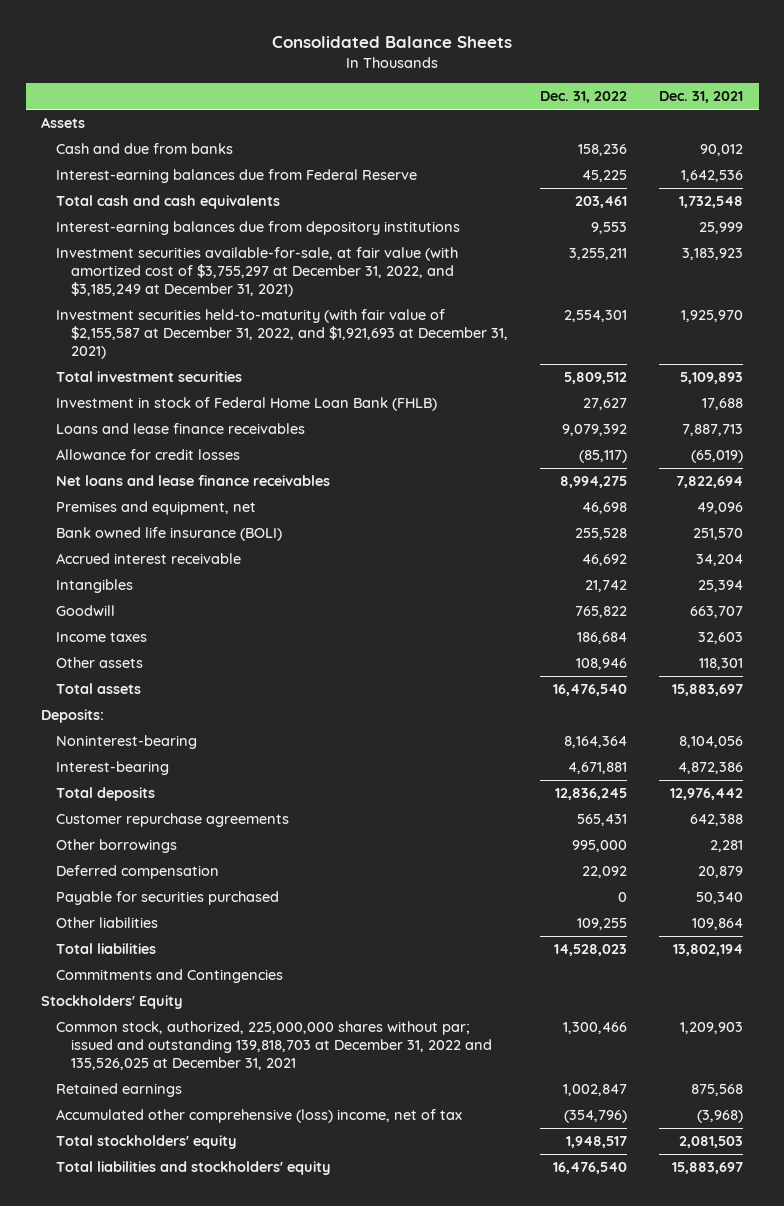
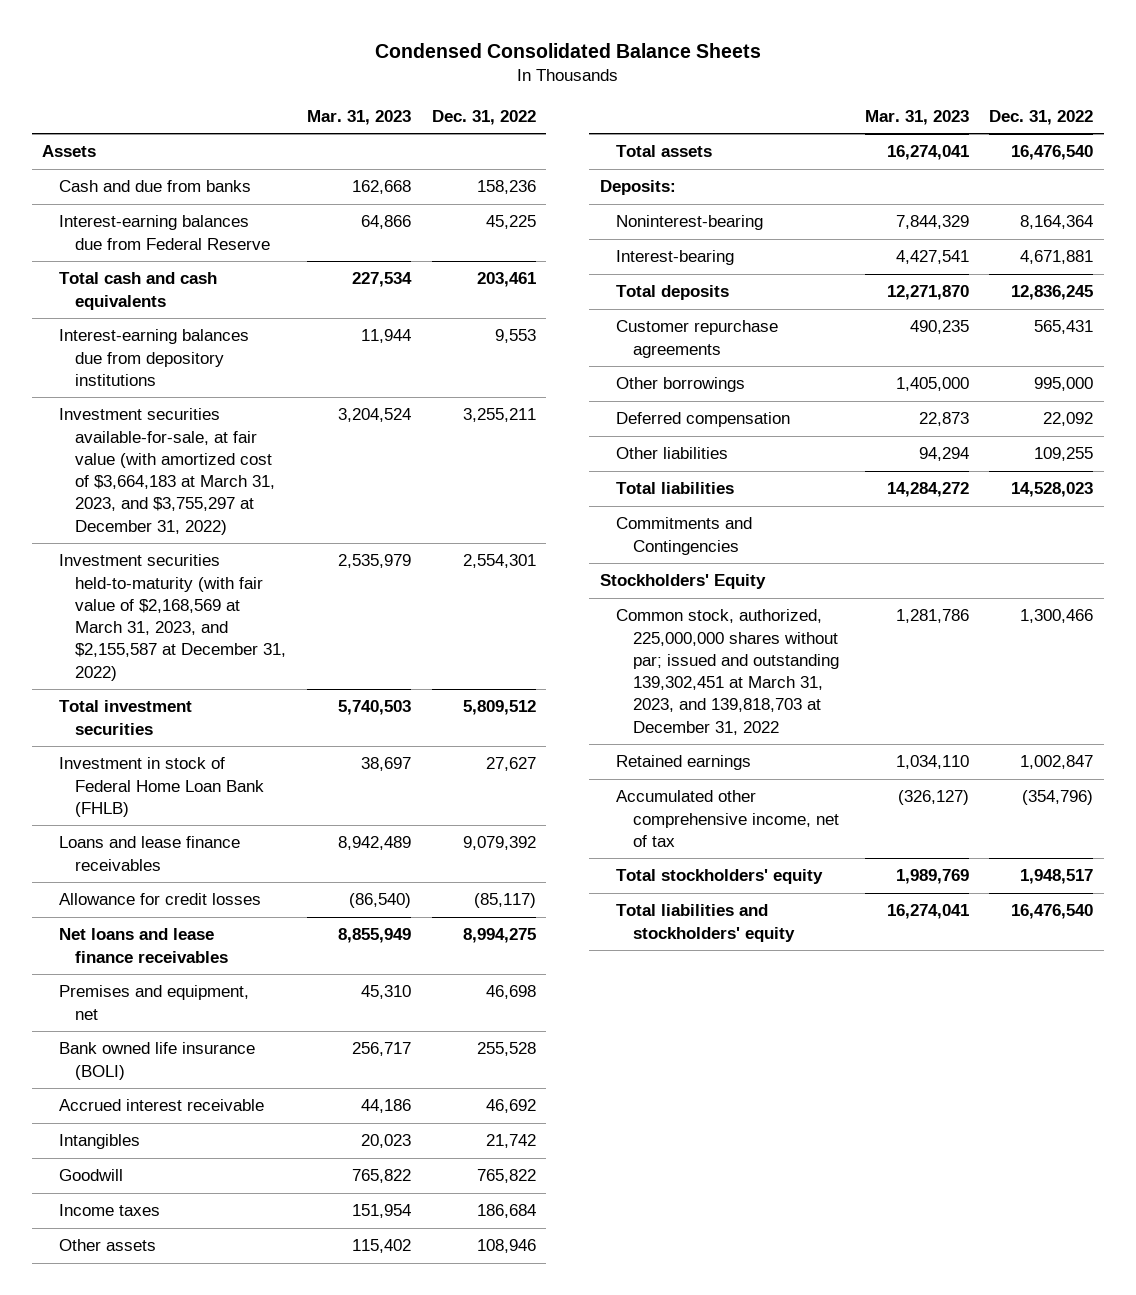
[272,36,513,49] Consolidated Balance Sheets -> [374,43,761,59] Condensed Consolidated Balance Sheets
[658,91,743,104] Dec. 31, 2021 -> none
none -> [307,109,412,125] Mar. 31, 2023
[56,247,459,297] Investment securities available-for-sale, at fair value (with amortized cost of $3,755,297 at December 31, 2022, and $3,185,249 at December 31, 2021) -> [58,408,276,535] Investment securities available-for-sale, at fair value (with amortized cost of $3,664,183 at March 31, 2023, and $3,755,297 at December 31, 2022)
[56,309,509,359] Investment securities held-to-maturity (with fair value of $2,155,587 at December 31, 2022, and $1,921,693 at December 31, 2021) -> [58,554,287,681] Investment securities held-to-maturity (with fair value of $2,168,569 at March 31, 2023, and $2,155,587 at December 31, 2022)
[56,891,280,906] Payable for securities purchased -> none
[56,1021,493,1070] Common stock, authorized, 225,000,000 shares without par; issued and outstanding 139,818,703 at December 31, 2022 and 135,526,025 at December 31, 2021 -> [616,609,839,735] Common stock, authorized, 225,000,000 shares without par; issued and outstanding 139,302,451 at March 31, 2023, and 139,818,703 at December 31, 2022
[56,1109,463,1124] Accumulated other comprehensive (loss) income, net of tax -> [616,790,839,847] Accumulated other comprehensive income, net of tax

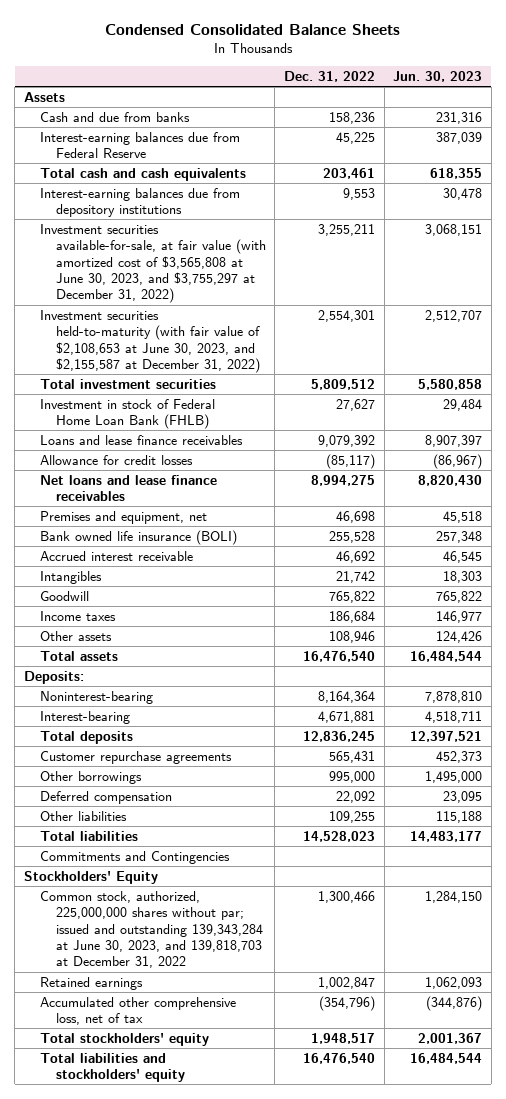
[307,109,412,125] Mar. 31, 2023 -> none
none -> [393,70,483,82] Jun. 30, 2023
[58,408,276,535] Investment securities available-for-sale, at fair value (with amortized cost of $3,664,183 at March 31, 2023, and $3,755,297 at December 31, 2022) -> [39,223,266,304] Investment securities available-for-sale, at fair value (with amortized cost of $3,565,808 at June 30, 2023, and $3,755,297 at December 31, 2022)
[58,554,287,681] Investment securities held-to-maturity (with fair value of $2,168,569 at March 31, 2023, and $2,155,587 at December 31, 2022) -> [39,309,260,373] Investment securities held-to-maturity (with fair value of $2,108,653 at June 30, 2023, and $2,155,587 at December 31, 2022)
[616,609,839,735] Common stock, authorized, 225,000,000 shares without par; issued and outstanding 139,302,451 at March 31, 2023, and 139,818,703 at December 31, 2022 -> [39,890,263,969] Common stock, authorized, 225,000,000 shares without par; issued and outstanding 139,343,284 at June 30, 2023, and 139,818,703 at December 31, 2022
[616,790,839,847] Accumulated other comprehensive income, net of tax -> [39,996,236,1026] Accumulated other comprehensive loss, net of tax

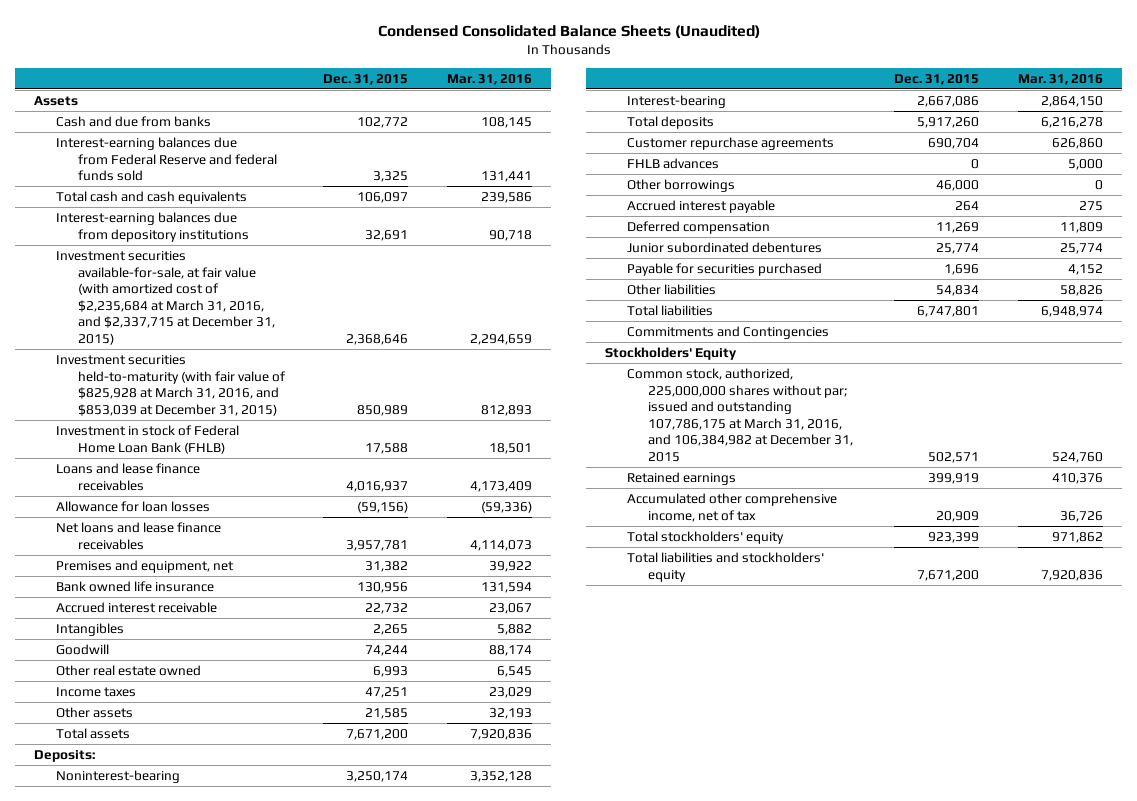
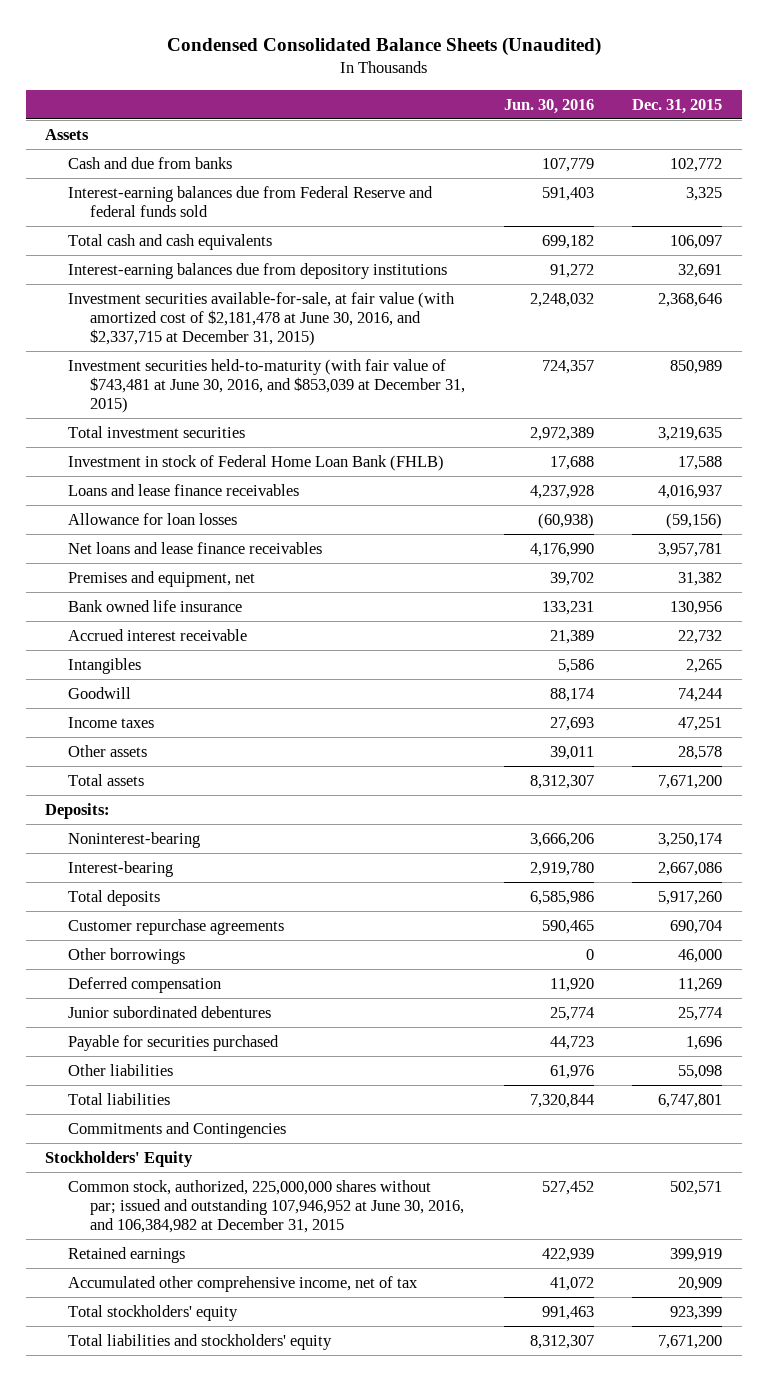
[447,73,533,85] Mar. 31, 2016 -> none
none -> [503,98,594,114] Jun. 30, 2016
[55,250,275,345] Investment securities available-for-sale, at fair value (with amortized cost of $2,235,684 at March 31, 2016, and $2,337,715 at December 31, 2015) -> [67,291,455,346] Investment securities available-for-sale, at fair value (with amortized cost of $2,181,478 at June 30, 2016, and $2,337,715 at December 31, 2015)
[55,354,286,416] Investment securities held-to-maturity (with fair value of $825,928 at March 31, 2016, and $853,039 at December 31, 2015) -> [67,358,466,413] Investment securities held-to-maturity (with fair value of $743,481 at June 30, 2016, and $853,039 at December 31, 2015)
none -> [67,425,245,438] Total investment securities
[55,664,201,676] Other real estate owned -> none
[365,707,409,719] 21,585 -> [678,745,723,760] 28,578
[626,157,719,169] FHLB advances -> none
[626,199,775,213] Accrued interest payable -> none
[936,284,980,296] 54,834 -> [678,1064,723,1079] 55,098
[626,367,854,462] Common stock, authorized, 225,000,000 shares without par; issued and outstanding 107,786,175 at March 31, 2016, and 106,384,982 at December 31, 2015 -> [67,1179,465,1233] Common stock, authorized, 225,000,000 shares without par; issued and outstanding 107,946,952 at June 30, 2016, and 106,384,982 at December 31, 2015

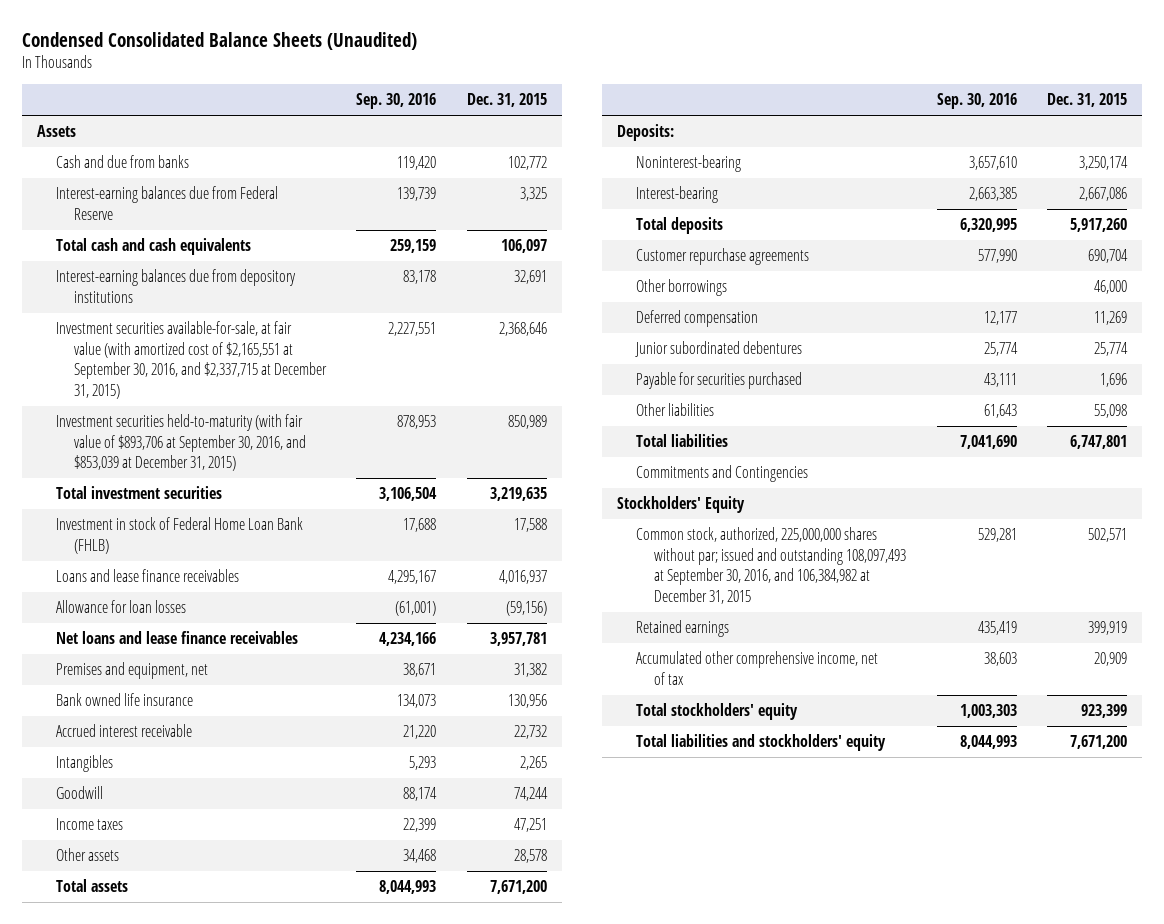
[503,98,594,114] Jun. 30, 2016 -> none
none -> [356,93,437,110] Sep. 30, 2016
[67,185,433,217] Interest-earning balances due from Federal Reserve and federal funds sold -> [55,186,278,220] Interest-earning balances due from Federal Reserve
[67,291,455,346] Investment securities available-for-sale, at fair value (with amortized cost of $2,181,478 at June 30, 2016, and $2,337,715 at December 31, 2015) -> [55,321,327,399] Investment securities available-for-sale, at fair value (with amortized cost of $2,165,551 at September 30, 2016, and $2,337,715 at December 31, 2015)
[67,358,466,413] Investment securities held-to-maturity (with fair value of $743,481 at June 30, 2016, and $853,039 at December 31, 2015) -> [55,414,306,472] Investment securities held-to-maturity (with fair value of $893,706 at September 30, 2016, and $853,039 at December 31, 2015)
[67,1179,465,1233] Common stock, authorized, 225,000,000 shares without par; issued and outstanding 107,946,952 at June 30, 2016, and 106,384,982 at December 31, 2015 -> [635,527,907,604] Common stock, authorized, 225,000,000 shares without par; issued and outstanding 108,097,493 at September 30, 2016, and 106,384,982 at December 31, 2015

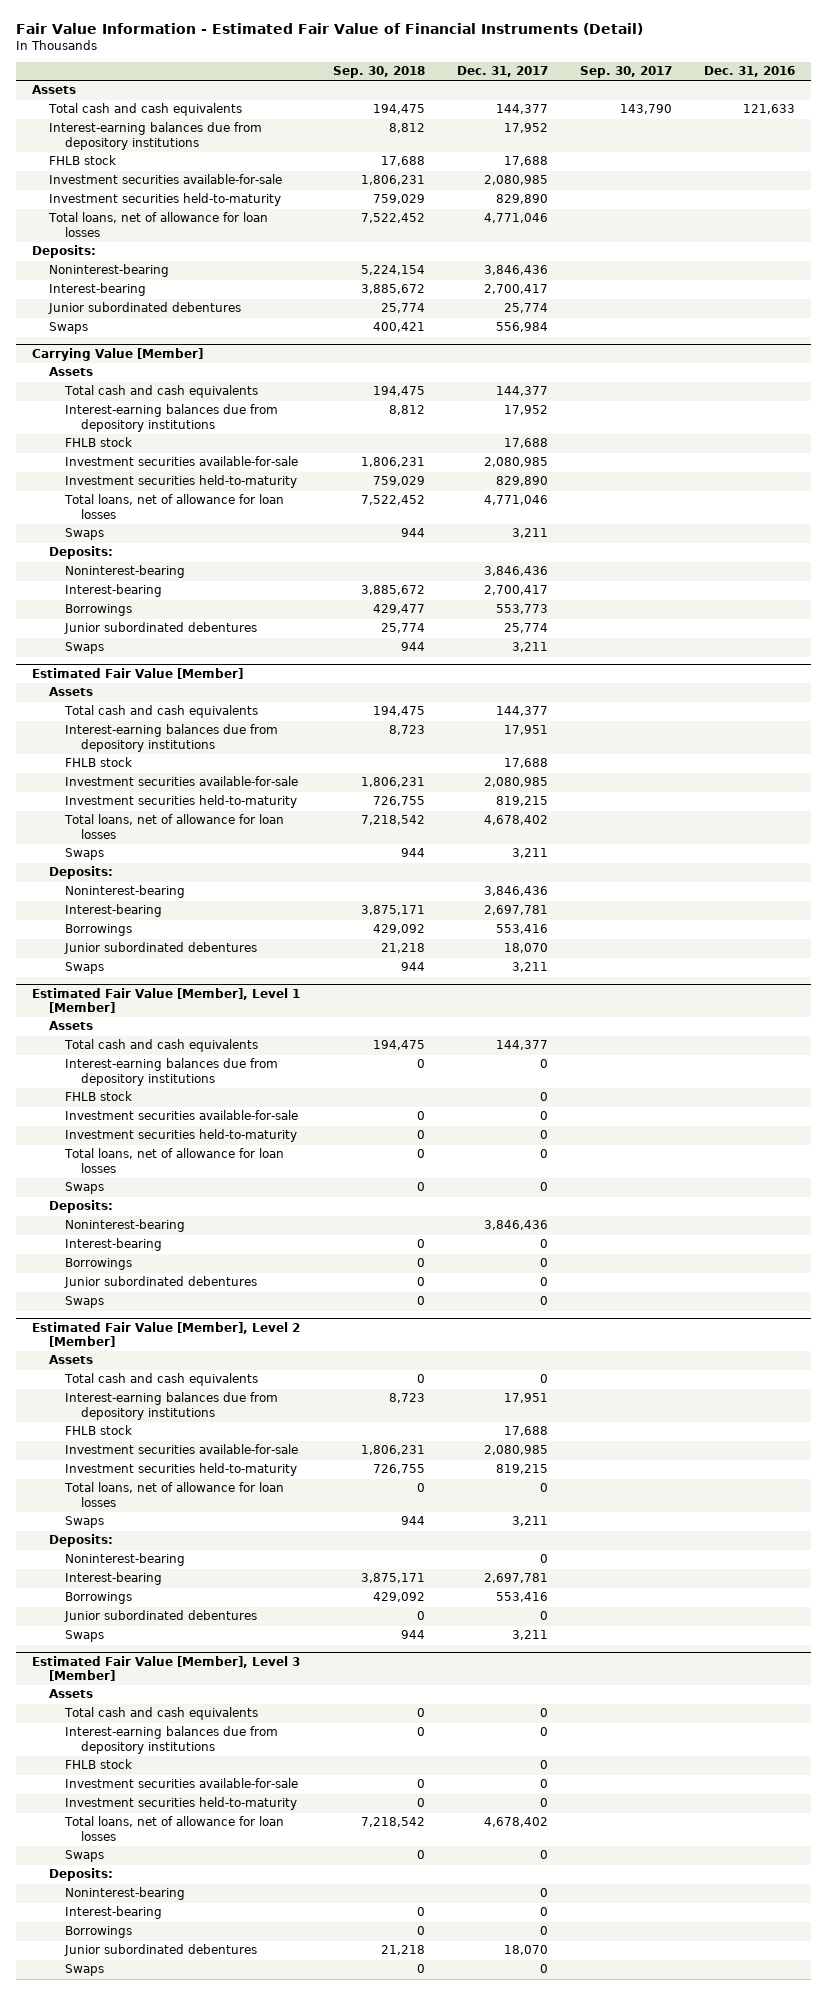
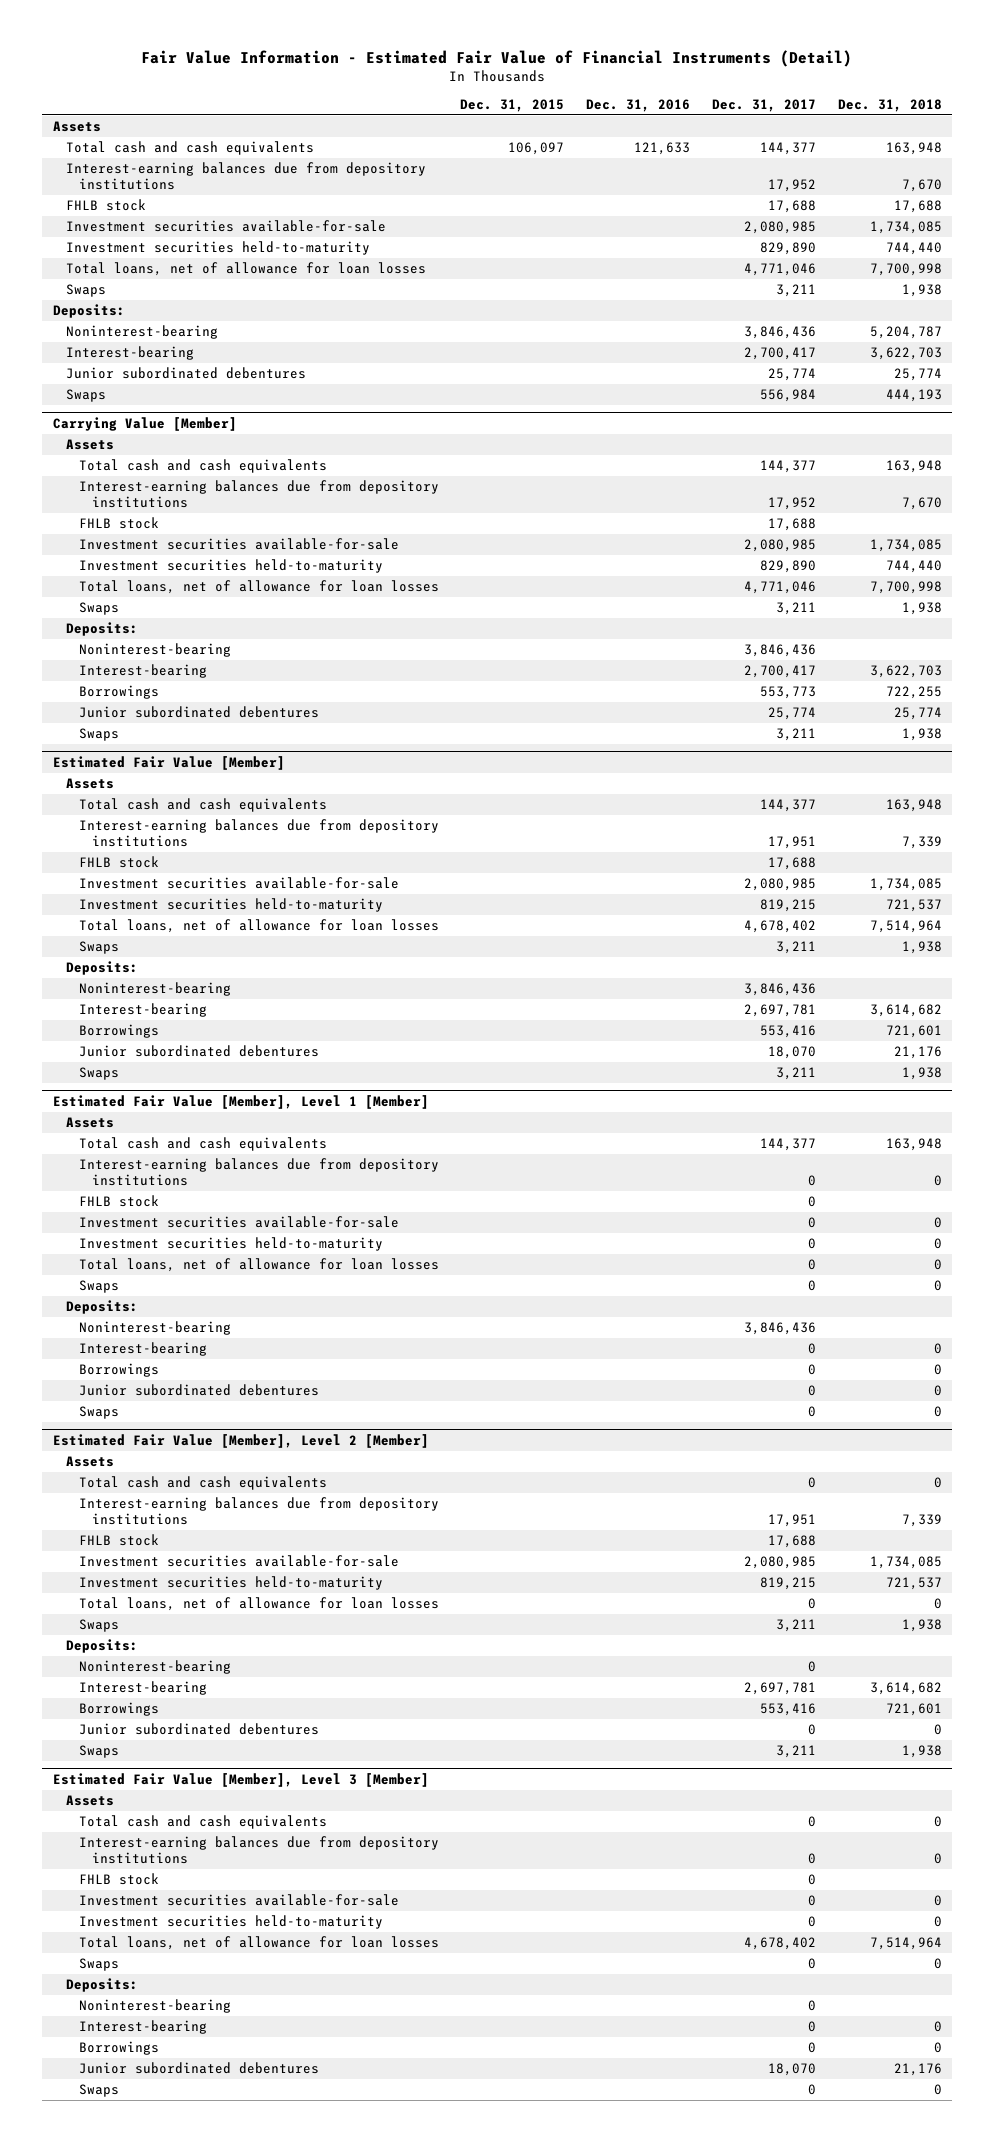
[332,66,425,79] Sep. 30, 2018 -> none
[579,66,672,79] Sep. 30, 2017 -> none
none -> [460,99,565,113] Dec. 31, 2015
none -> [837,99,942,113] Dec. 31, 2018
none -> [65,284,106,298] Swaps

